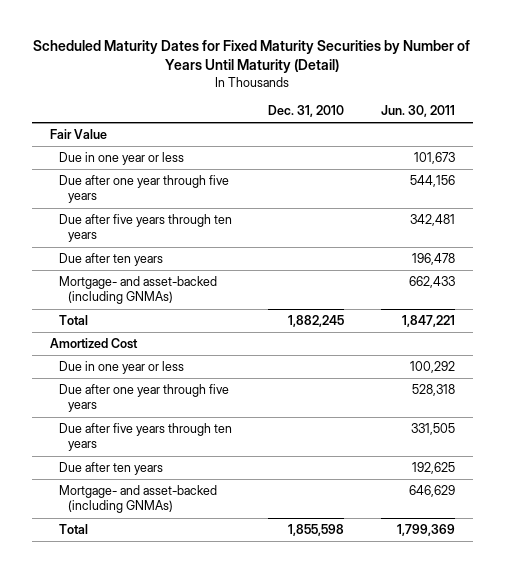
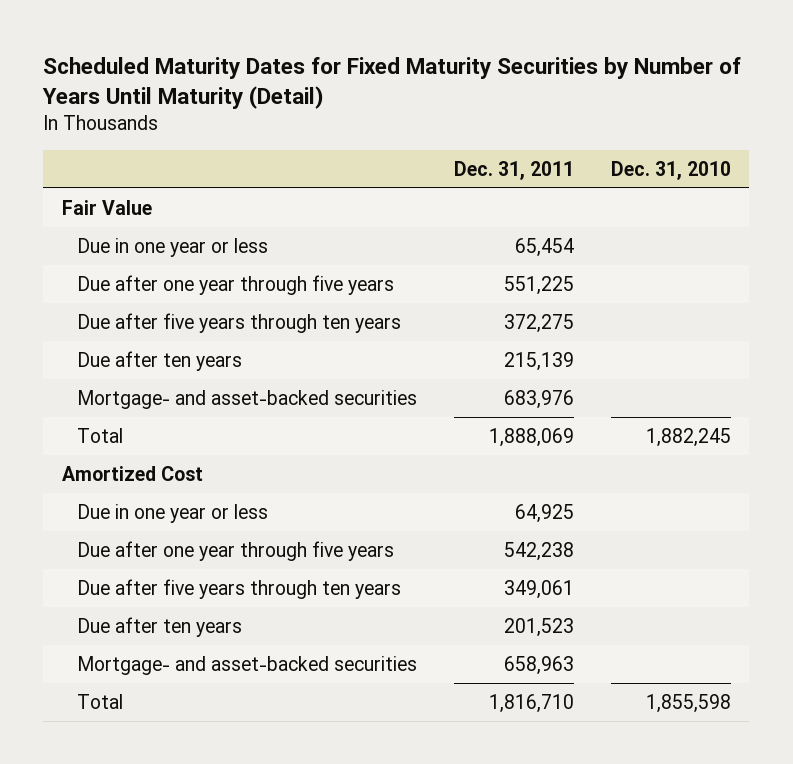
[380,105,455,118] Jun. 30, 2011 -> none
none -> [453,160,574,180] Dec. 31, 2011
[58,276,217,305] Mortgage- and asset-backed (including GNMAs) -> [77,389,418,409] Mortgage- and asset-backed securities
[58,485,217,514] Mortgage- and asset-backed (including GNMAs) -> [77,655,418,675] Mortgage- and asset-backed securities

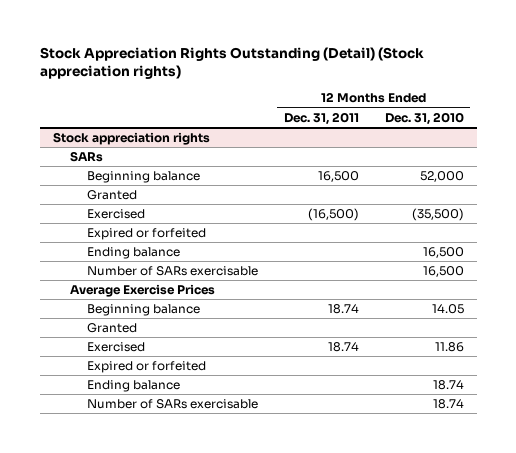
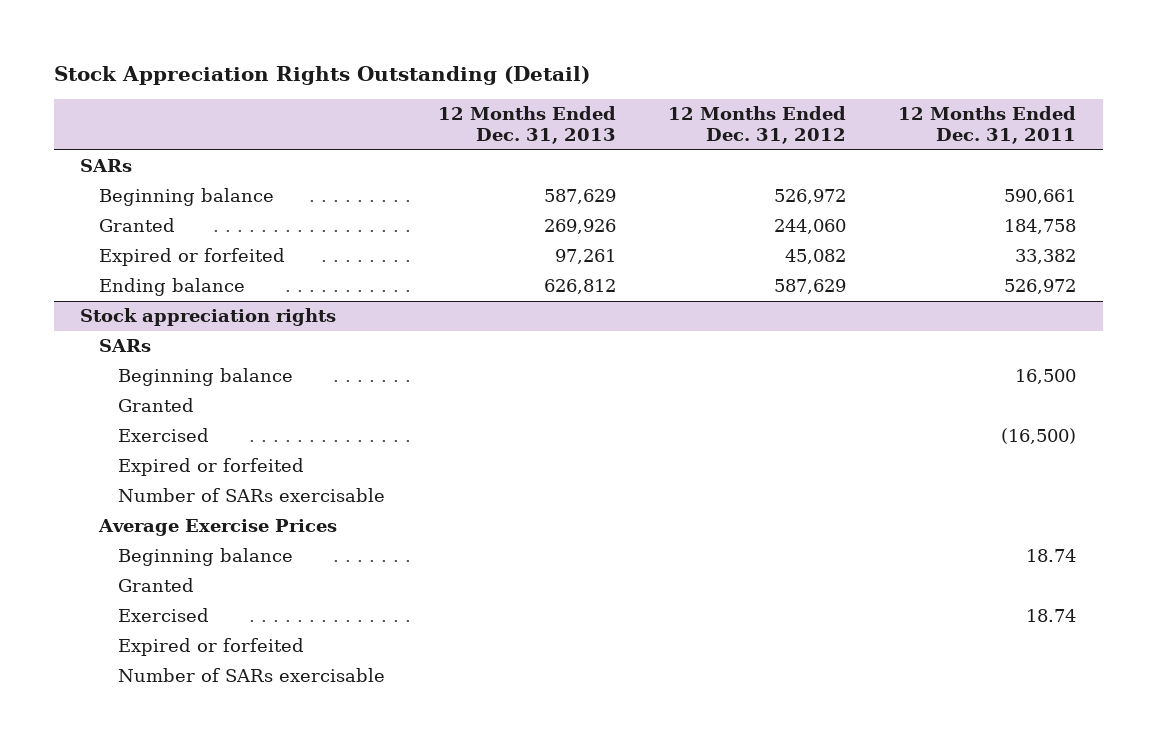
[39,46,424,80] Stock Appreciation Rights Outstanding (Detail) (Stock appreciation rights) -> [54,66,591,86] Stock Appreciation Rights Outstanding (Detail)
[384,111,464,125] Dec. 31, 2010 -> none
none -> [437,106,616,145] 12 Months Ended Dec. 31, 2013
none -> [667,106,846,145] 12 Months Ended Dec. 31, 2012
none -> [80,159,133,173] SARs
none -> [99,188,275,207] Beginning balance
none -> [99,218,176,233] Granted
none -> [99,248,286,267] Expired or forfeited
none -> [99,278,246,297] Ending balance
[86,247,180,260] Ending balance -> none
[86,380,180,393] Ending balance -> none

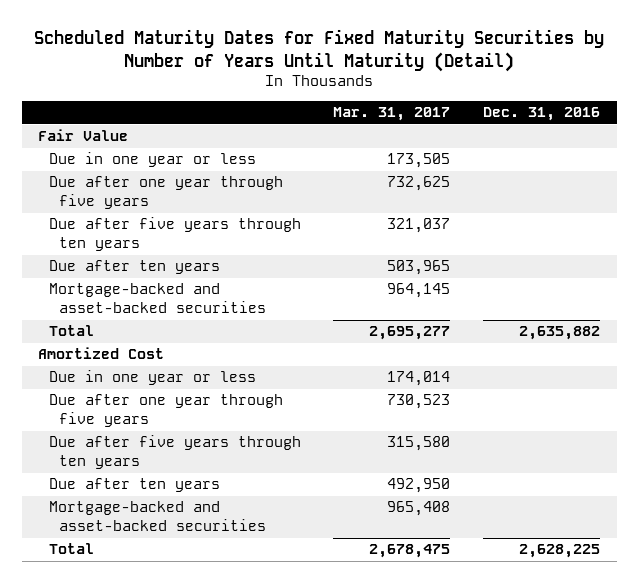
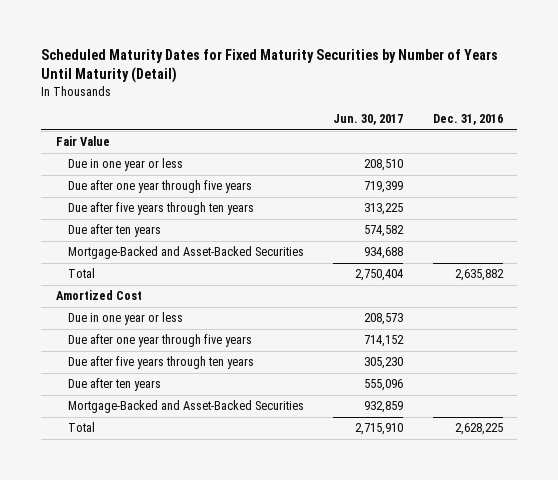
[333,107,451,122] Mar. 31, 2017 -> none
none -> [333,114,404,126] Jun. 30, 2017
[48,283,267,314] Mortgage-backed and asset-backed securities -> [68,246,305,260] Mortgage-Backed and Asset-Backed Securities
[48,501,267,532] Mortgage-backed and asset-backed securities -> [68,400,305,414] Mortgage-Backed and Asset-Backed Securities

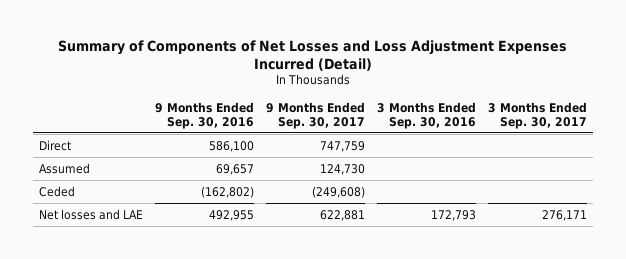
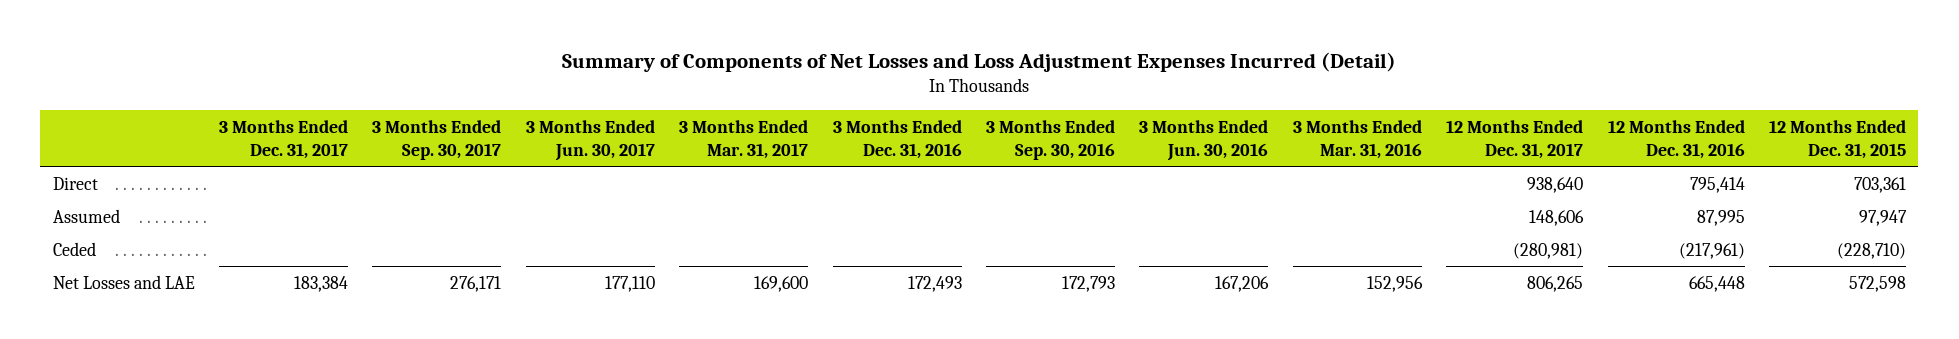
[154,101,254,129] 9 Months Ended Sep. 30, 2016 -> none
[265,101,365,129] 9 Months Ended Sep. 30, 2017 -> none
none -> [218,119,348,159] 3 Months Ended Dec. 31, 2017
none -> [525,119,655,161] 3 Months Ended Jun. 30, 2017
none -> [679,119,809,159] 3 Months Ended Mar. 31, 2017
none -> [832,119,962,159] 3 Months Ended Dec. 31, 2016
none -> [1139,119,1269,161] 3 Months Ended Jun. 30, 2016
none -> [1292,119,1422,159] 3 Months Ended Mar. 31, 2016
none -> [1446,119,1584,159] 12 Months Ended Dec. 31, 2017
none -> [1607,119,1745,159] 12 Months Ended Dec. 31, 2016
none -> [1769,119,1907,159] 12 Months Ended Dec. 31, 2015
[38,208,143,220] Net losses and LAE -> [52,274,195,289] Net Losses and LAE

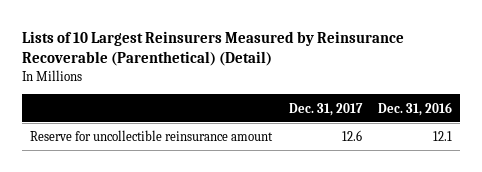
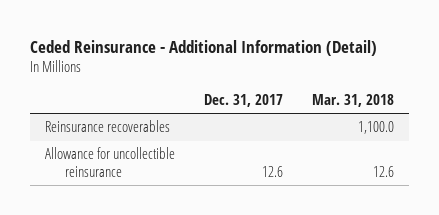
[22,30,405,67] Lists of 10 Largest Reinsurers Measured by Reinsurance Recoverable (Parenthetical) (Detail) -> [30,39,378,56] Ceded Reinsurance - Additional Information (Detail)
[377,101,452,116] Dec. 31, 2016 -> none
none -> [312,94,395,108] Mar. 31, 2018
none -> [44,120,170,133] Reinsurance recoverables
[30,130,274,142] Reserve for uncollectible reinsurance amount -> [44,147,175,178] Allowance for uncollectible reinsurance

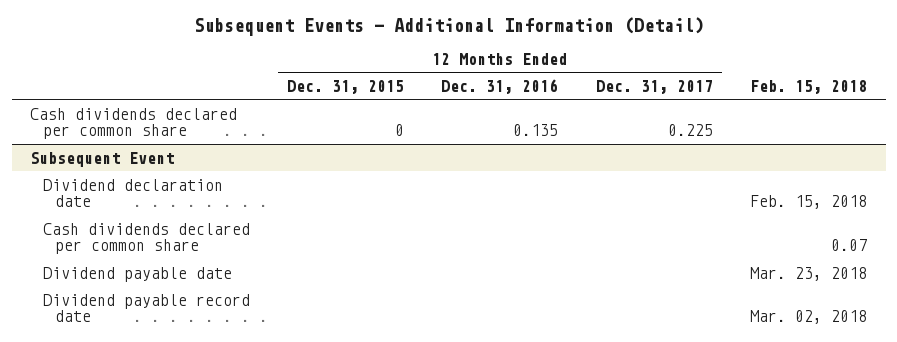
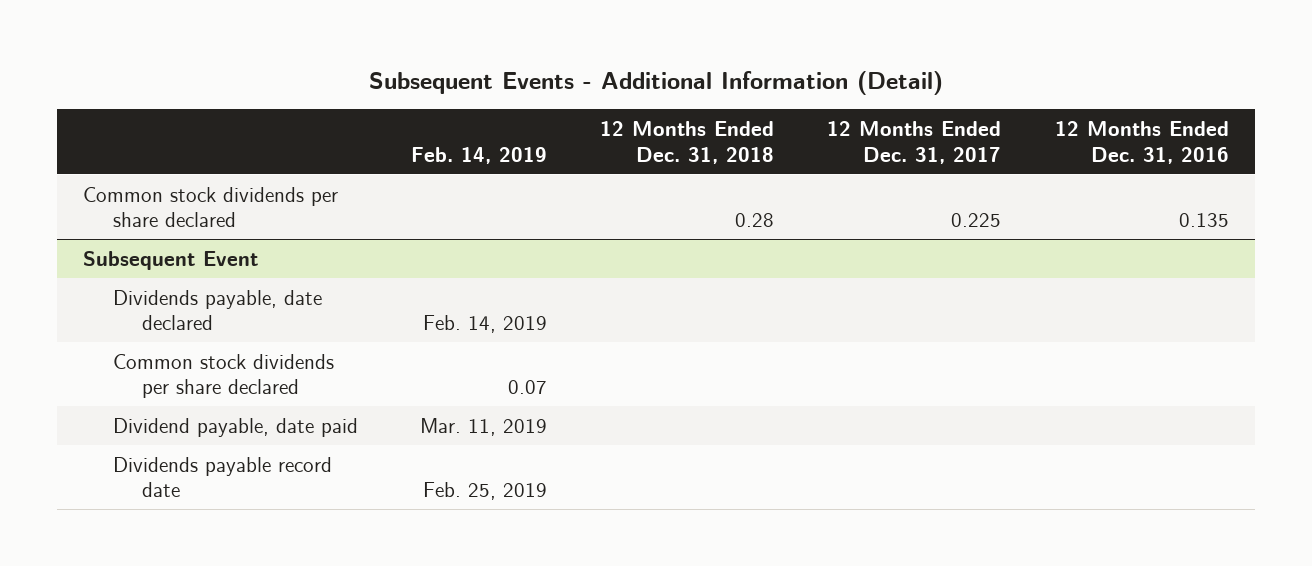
[286,79,404,94] Dec. 31, 2015 -> none
[749,79,867,94] Feb. 15, 2018 -> none
none -> [411,146,548,164] Feb. 14, 2019
none -> [600,121,775,164] 12 Months Ended Dec. 31, 2018
[30,107,238,140] Cash dividends declared per common share -> [83,186,339,228] Common stock dividends per share declared
[42,178,223,208] Dividend declaration date -> [112,289,322,331] Dividends payable, date declared
[42,222,250,255] Cash dividends declared per common share -> [112,353,334,399] Common stock dividends per share declared
[42,266,232,282] Dividend payable date -> [112,417,358,437] Dividend payable, date paid
[42,293,250,323] Dividend payable record date -> [112,456,332,498] Dividends payable record date

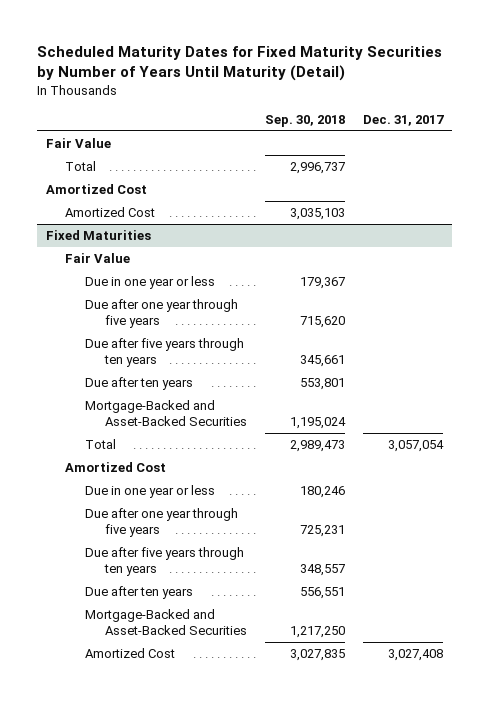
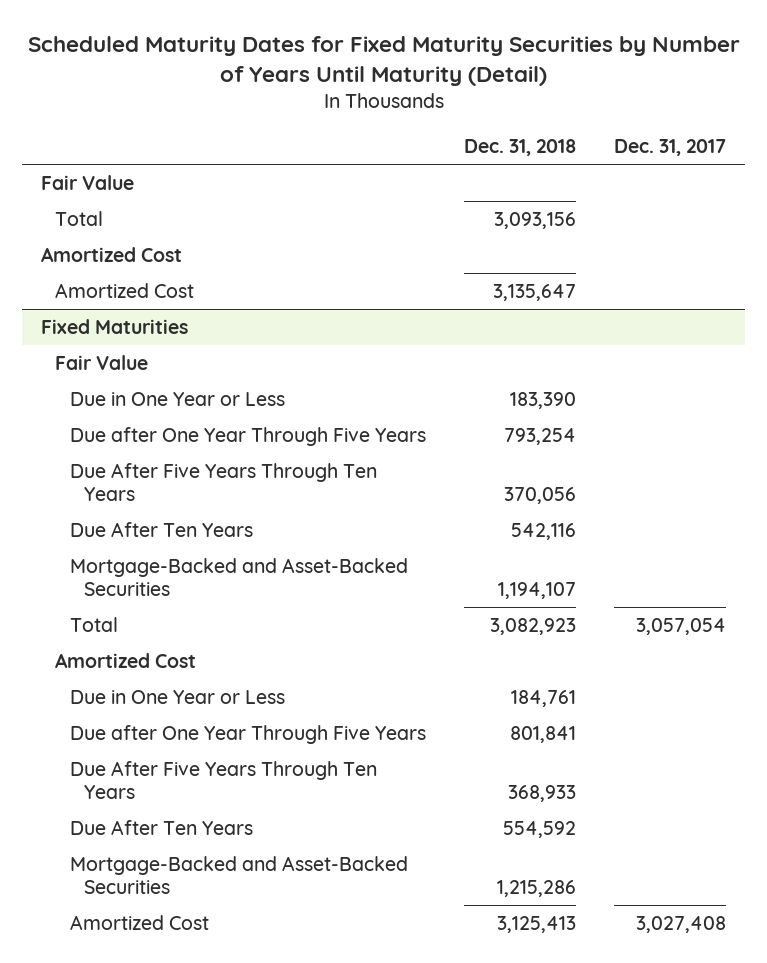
[264,114,345,127] Sep. 30, 2018 -> none
none -> [463,138,576,156] Dec. 31, 2018
[84,275,215,289] Due in one year or less -> [69,391,285,406] Due in One Year or Less
[84,298,238,328] Due after one year through five years -> [69,426,426,446] Due after One Year Through Five Years
[84,337,244,367] Due after five years through ten years -> [69,462,377,502] Due After Five Years Through Ten Years
[84,376,193,390] Due after ten years -> [69,521,253,537] Due After Ten Years
[84,484,215,498] Due in one year or less -> [69,689,285,704] Due in One Year or Less
[84,507,238,537] Due after one year through five years -> [69,724,426,744] Due after One Year Through Five Years
[84,546,244,576] Due after five years through ten years -> [69,760,377,800] Due After Five Years Through Ten Years
[84,585,193,599] Due after ten years -> [69,819,253,835] Due After Ten Years

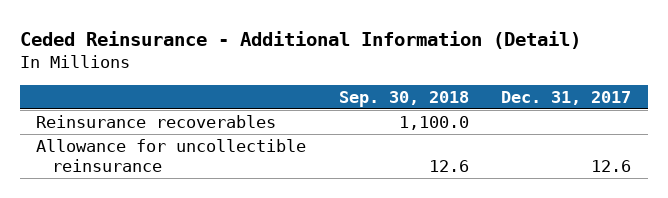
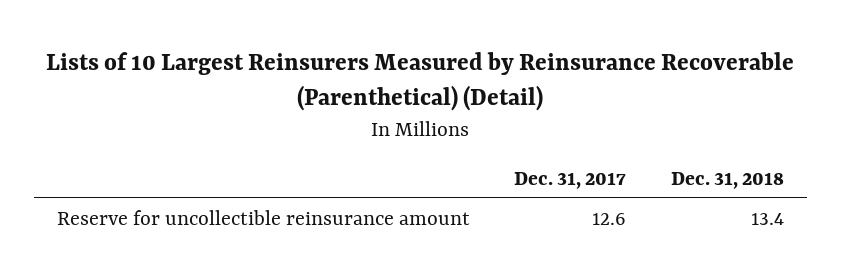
[19,30,581,49] Ceded Reinsurance - Additional Information (Detail) -> [46,51,795,112] Lists of 10 Largest Reinsurers Measured by Reinsurance Recoverable (Parenthetical) (Detail)
[338,90,469,107] Sep. 30, 2018 -> none
none -> [671,171,785,189] Dec. 31, 2018
[36,115,277,129] Reinsurance recoverables -> none
[36,139,307,172] Allowance for uncollectible reinsurance -> [56,209,470,225] Reserve for uncollectible reinsurance amount

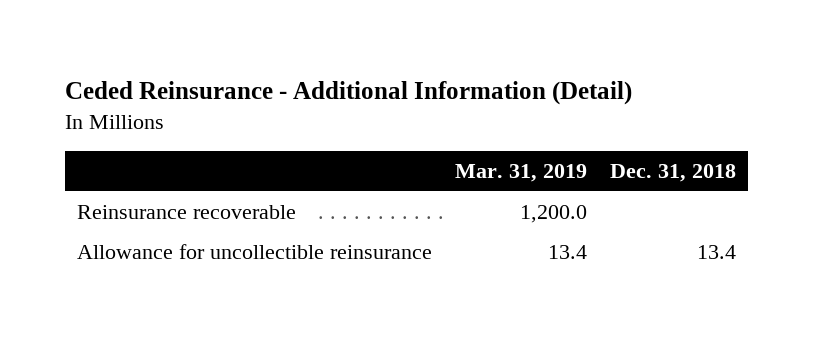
[46,51,795,112] Lists of 10 Largest Reinsurers Measured by Reinsurance Recoverable (Parenthetical) (Detail) -> [65,81,633,106] Ceded Reinsurance - Additional Information (Detail)
[514,171,627,189] Dec. 31, 2017 -> none
none -> [455,163,588,182] Mar. 31, 2019
none -> [76,205,296,220] Reinsurance recoverable
[56,209,470,225] Reserve for uncollectible reinsurance amount -> [76,244,432,260] Allowance for uncollectible reinsurance

